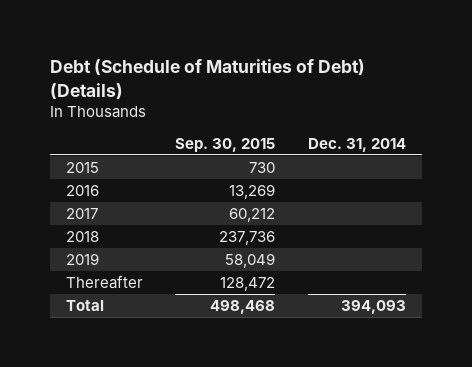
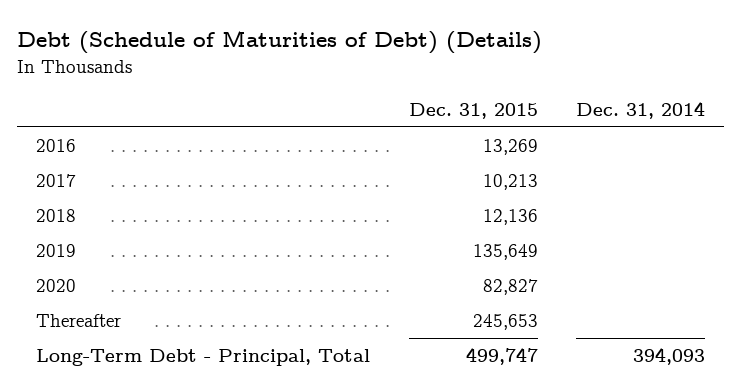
[175,138,276,153] Sep. 30, 2015 -> none
none -> [408,102,538,119] Dec. 31, 2015
[65,161,99,173] 2015 -> none
none -> [36,279,77,293] 2020
[65,299,104,311] Total -> [36,349,371,367] Long-Term Debt - Principal, Total

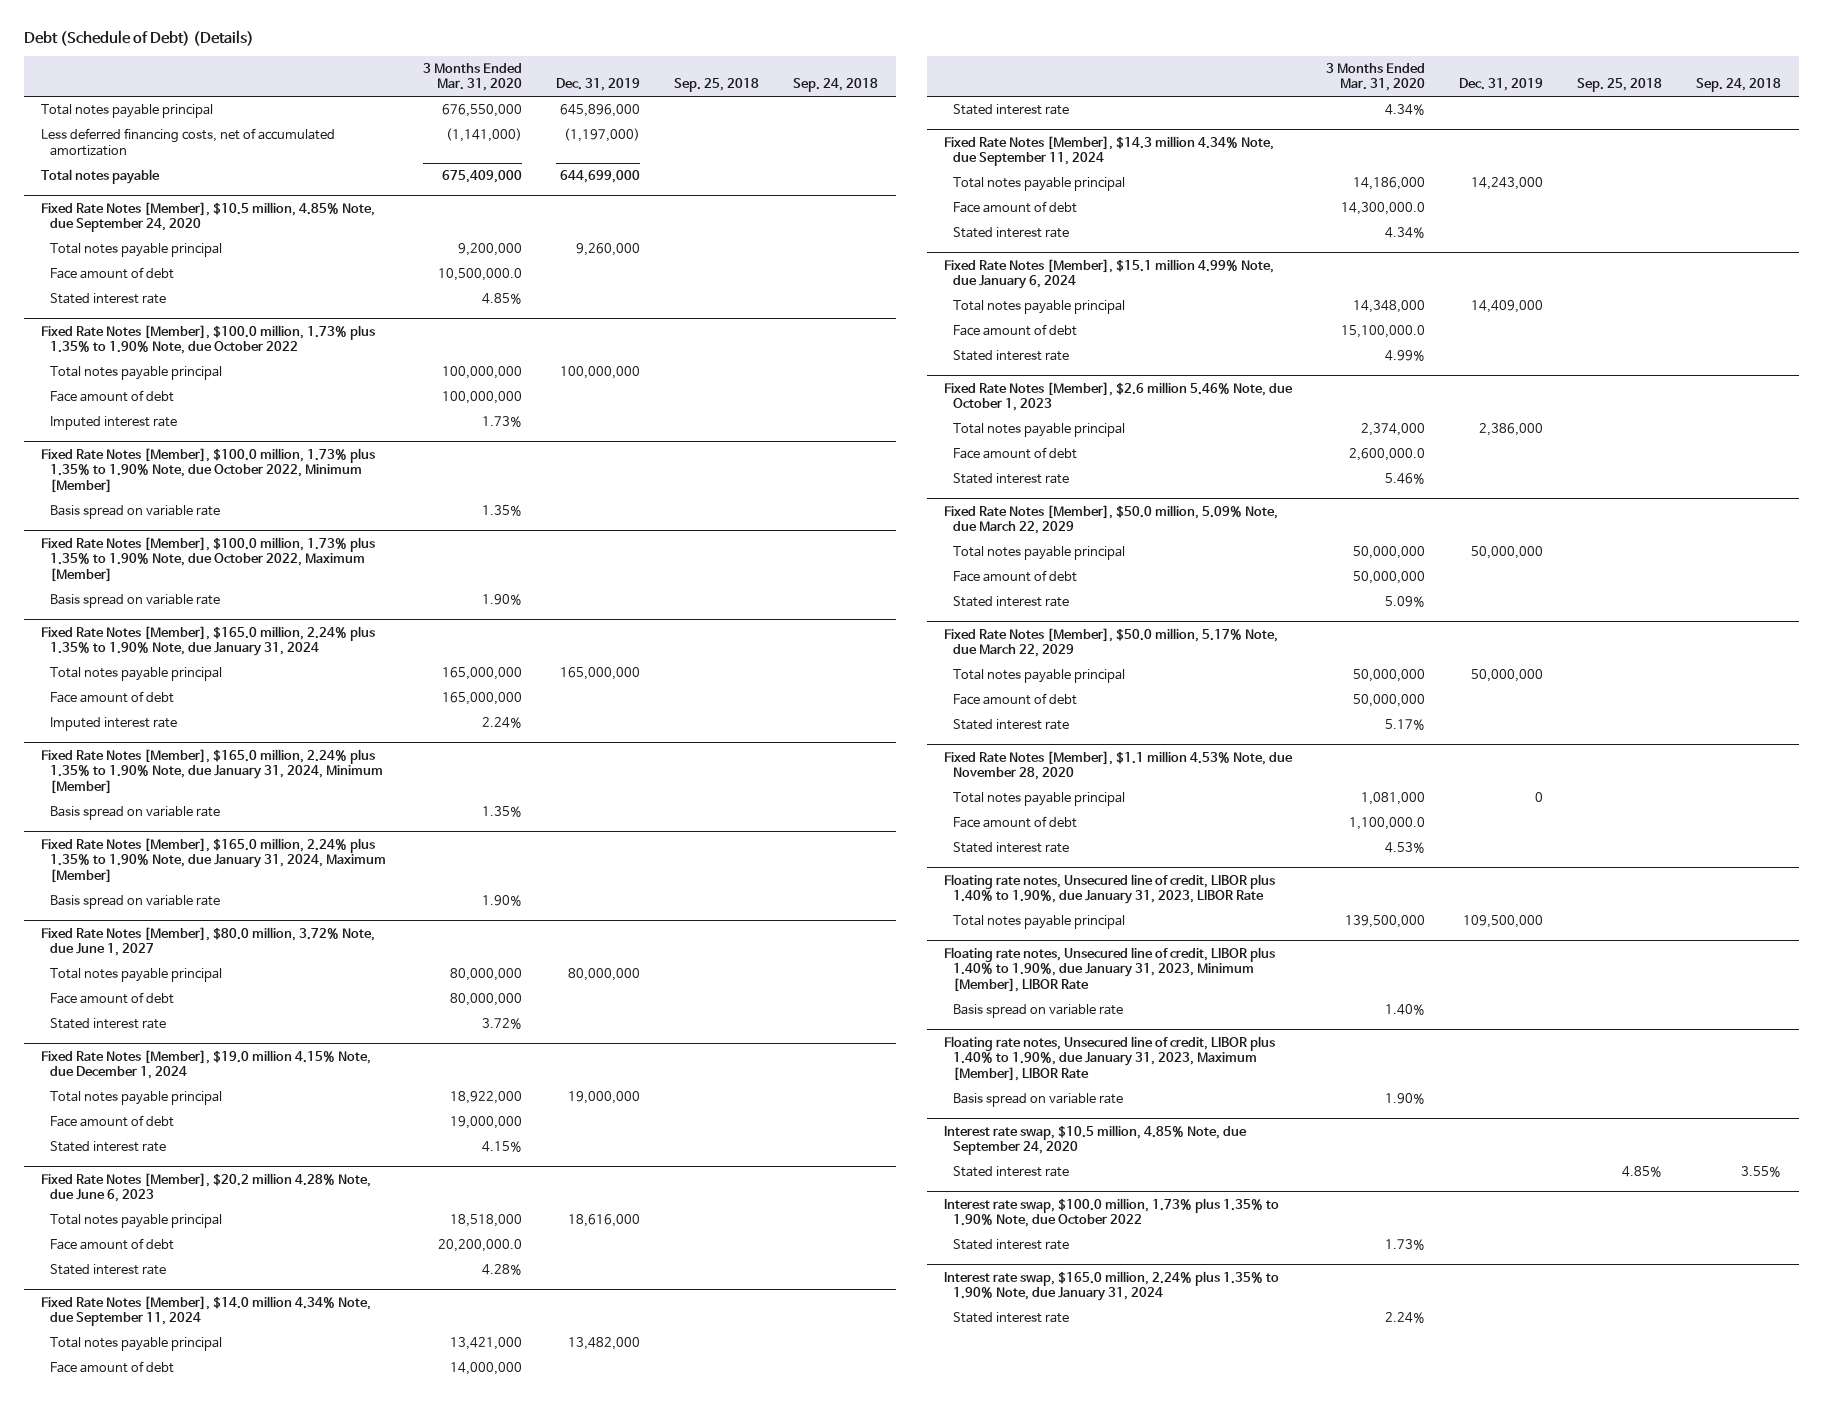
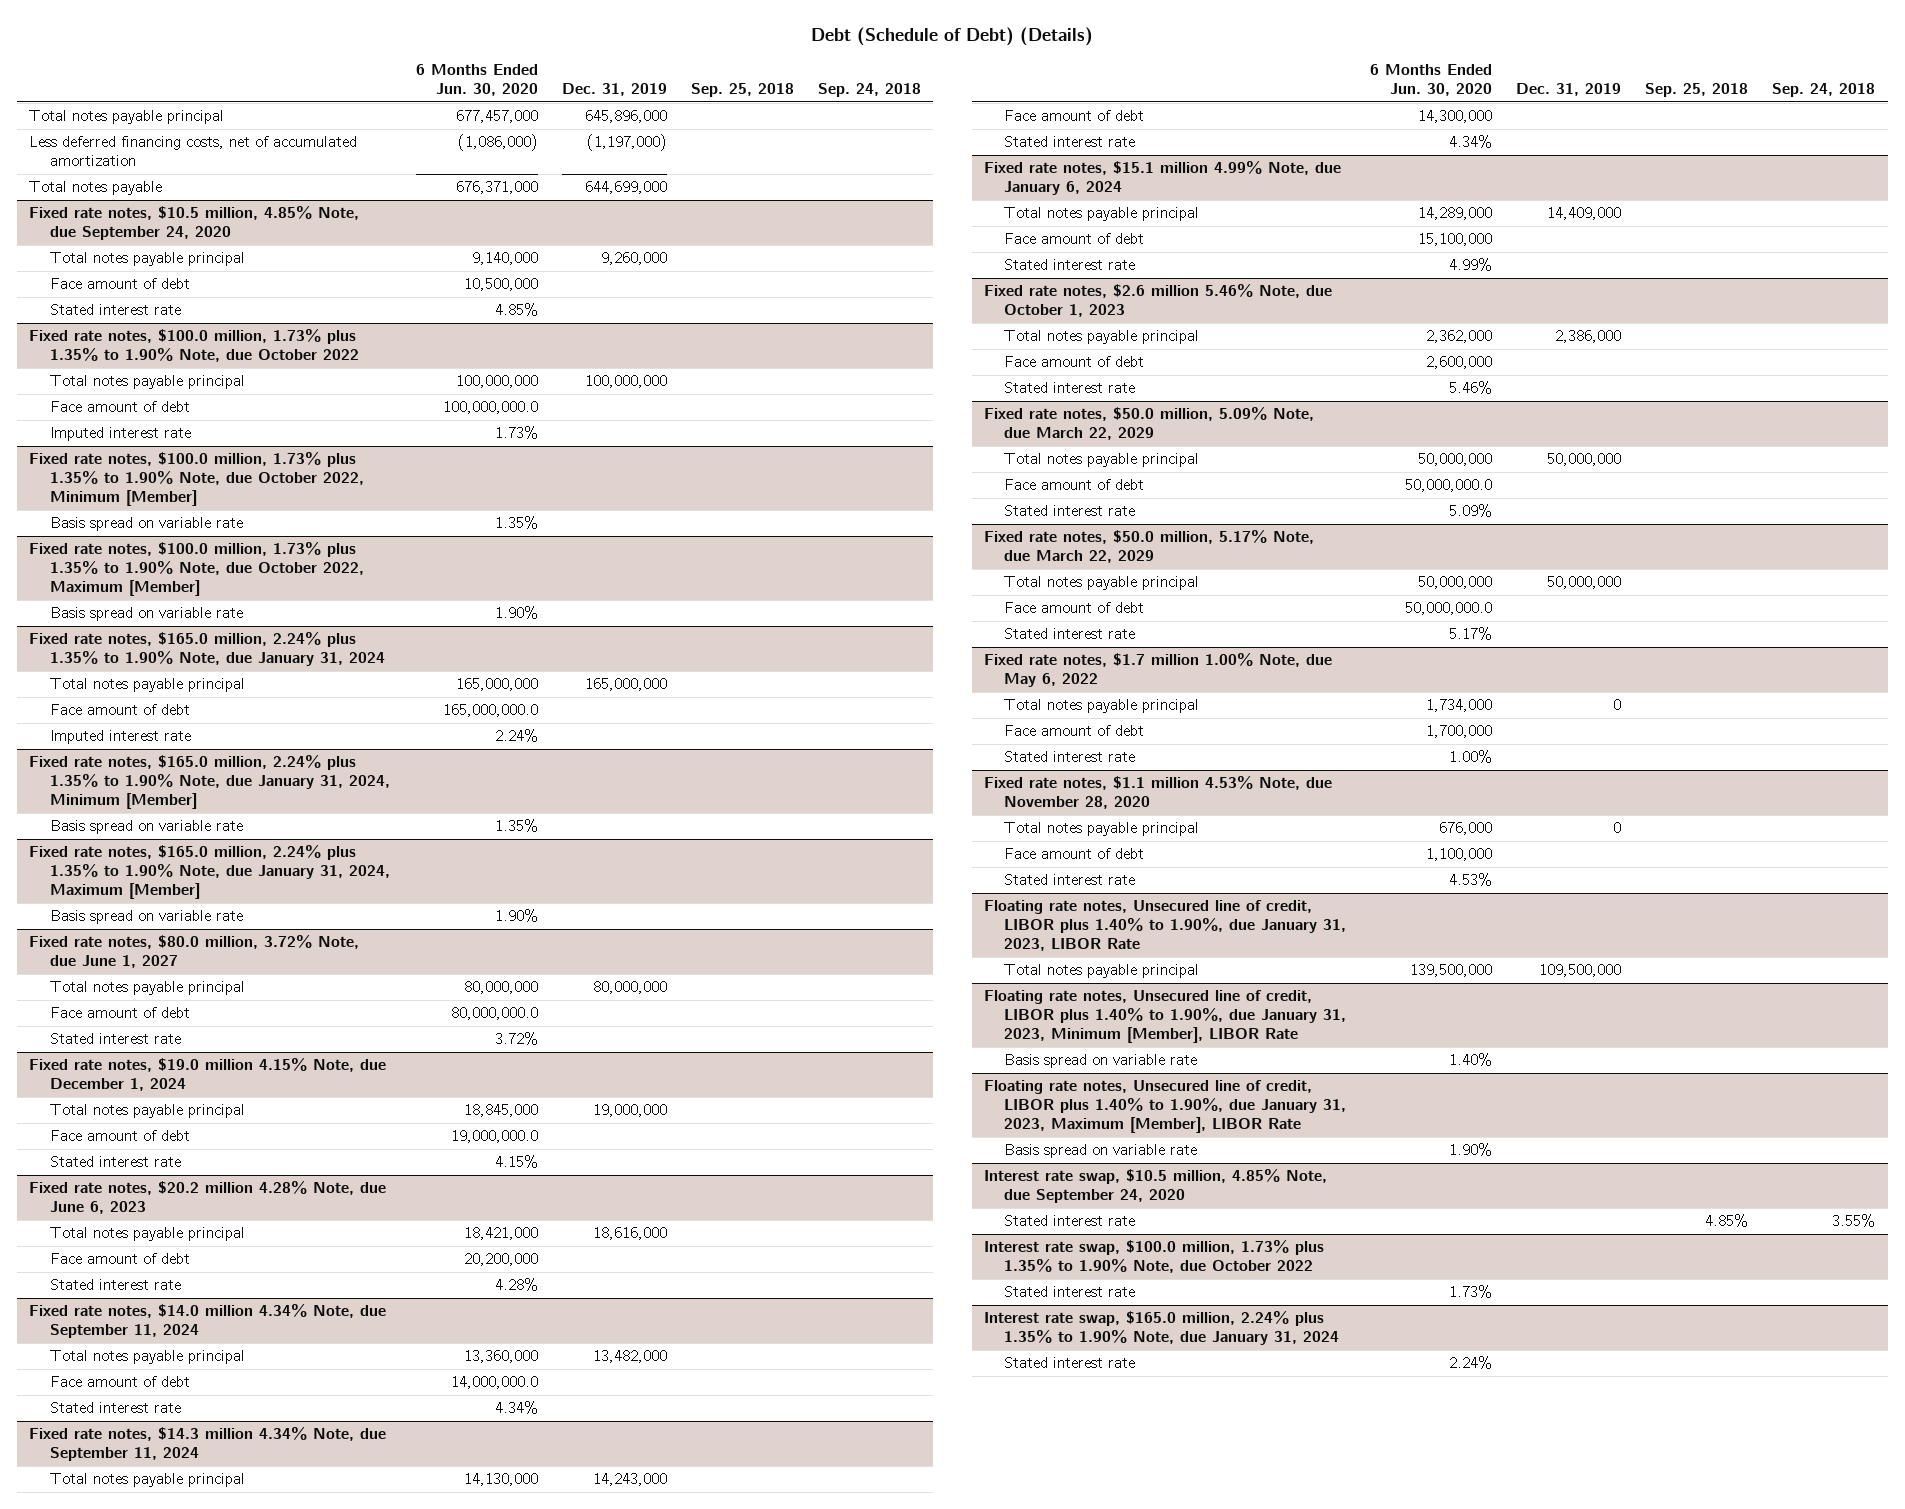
[422,62,522,92] 3 Months Ended Mar. 31, 2020 -> none
none -> [415,63,538,96] 6 Months Ended Jun. 30, 2020
[40,201,375,233] Fixed Rate Notes [Member], $10.5 million, 4.85% Note, due September 24, 2020 -> [29,206,360,241] Fixed rate notes, $10.5 million, 4.85% Note, due September 24, 2020
[40,324,375,355] Fixed Rate Notes [Member], $100.0 million, 1.73% plus 1.35% to 1.90% Note, due October 2022 -> [29,329,359,363] Fixed rate notes, $100.0 million, 1.73% plus 1.35% to 1.90% Note, due October 2022
[40,447,375,493] Fixed Rate Notes [Member], $100.0 million, 1.73% plus 1.35% to 1.90% Note, due October 2022, Minimum [Member] -> [29,452,364,507] Fixed rate notes, $100.0 million, 1.73% plus 1.35% to 1.90% Note, due October 2022, Minimum [Member]
[40,536,375,582] Fixed Rate Notes [Member], $100.0 million, 1.73% plus 1.35% to 1.90% Note, due October 2022, Maximum [Member] -> [29,542,364,597] Fixed rate notes, $100.0 million, 1.73% plus 1.35% to 1.90% Note, due October 2022, Maximum [Member]
[40,625,375,657] Fixed Rate Notes [Member], $165.0 million, 2.24% plus 1.35% to 1.90% Note, due January 31, 2024 -> [29,632,385,667] Fixed rate notes, $165.0 million, 2.24% plus 1.35% to 1.90% Note, due January 31, 2024
[40,748,383,794] Fixed Rate Notes [Member], $165.0 million, 2.24% plus 1.35% to 1.90% Note, due January 31, 2024, Minimum [Member] -> [29,755,390,810] Fixed rate notes, $165.0 million, 2.24% plus 1.35% to 1.90% Note, due January 31, 2024, Minimum [Member]
[40,837,386,883] Fixed Rate Notes [Member], $165.0 million, 2.24% plus 1.35% to 1.90% Note, due January 31, 2024, Maximum [Member] -> [29,845,390,900] Fixed rate notes, $165.0 million, 2.24% plus 1.35% to 1.90% Note, due January 31, 2024, Maximum [Member]
[40,926,375,957] Fixed Rate Notes [Member], $80.0 million, 3.72% Note, due June 1, 2027 -> [29,935,360,969] Fixed rate notes, $80.0 million, 3.72% Note, due June 1, 2027
[40,1049,371,1080] Fixed Rate Notes [Member], $19.0 million 4.15% Note, due December 1, 2024 -> [29,1058,387,1092] Fixed rate notes, $19.0 million 4.15% Note, due December 1, 2024
[40,1172,371,1203] Fixed Rate Notes [Member], $20.2 million 4.28% Note, due June 6, 2023 -> [29,1181,387,1215] Fixed rate notes, $20.2 million 4.28% Note, due June 6, 2023
[40,1295,371,1327] Fixed Rate Notes [Member], $14.0 million 4.34% Note, due September 11, 2024 -> [29,1304,387,1339] Fixed rate notes, $14.0 million 4.34% Note, due September 11, 2024
[943,135,1274,167] Fixed Rate Notes [Member], $14.3 million 4.34% Note, due September 11, 2024 -> [29,1427,387,1462] Fixed rate notes, $14.3 million 4.34% Note, due September 11, 2024
[943,258,1274,290] Fixed Rate Notes [Member], $15.1 million 4.99% Note, due January 6, 2024 -> [983,161,1341,196] Fixed rate notes, $15.1 million 4.99% Note, due January 6, 2024
[943,381,1293,412] Fixed Rate Notes [Member], $2.6 million 5.46% Note, due October 1, 2023 -> [983,284,1332,318] Fixed rate notes, $2.6 million 5.46% Note, due October 1, 2023
[943,504,1278,535] Fixed Rate Notes [Member], $50.0 million, 5.09% Note, due March 22, 2029 -> [983,407,1314,441] Fixed rate notes, $50.0 million, 5.09% Note, due March 22, 2029
[943,627,1278,658] Fixed Rate Notes [Member], $50.0 million, 5.17% Note, due March 22, 2029 -> [983,530,1314,564] Fixed rate notes, $50.0 million, 5.17% Note, due March 22, 2029
none -> [983,653,1332,688] Fixed rate notes, $1.7 million 1.00% Note, due May 6, 2022
none -> [1004,699,1200,714] Total notes payable principal
none -> [1004,725,1145,737] Face amount of debt
none -> [1004,751,1136,763] Stated interest rate
[943,750,1293,781] Fixed Rate Notes [Member], $1.1 million 4.53% Note, due November 28, 2020 -> [983,776,1332,810] Fixed rate notes, $1.1 million 4.53% Note, due November 28, 2020

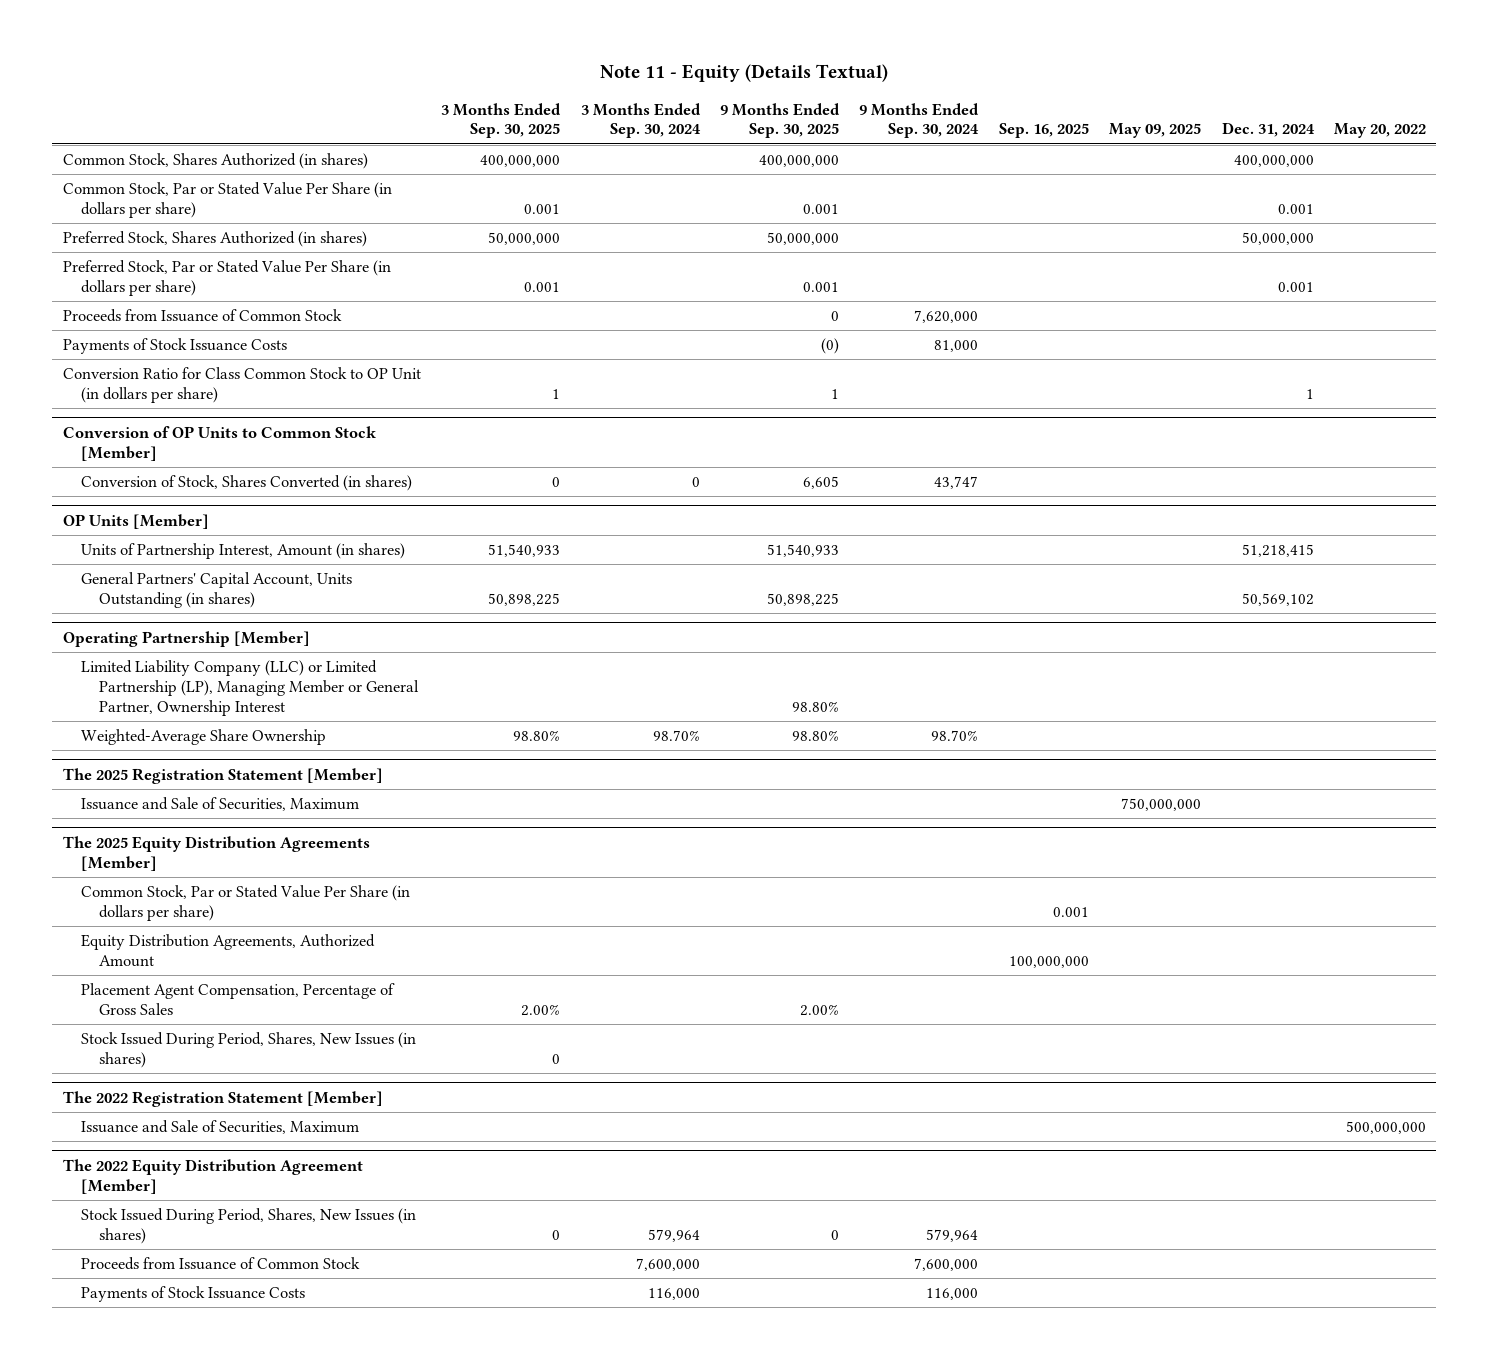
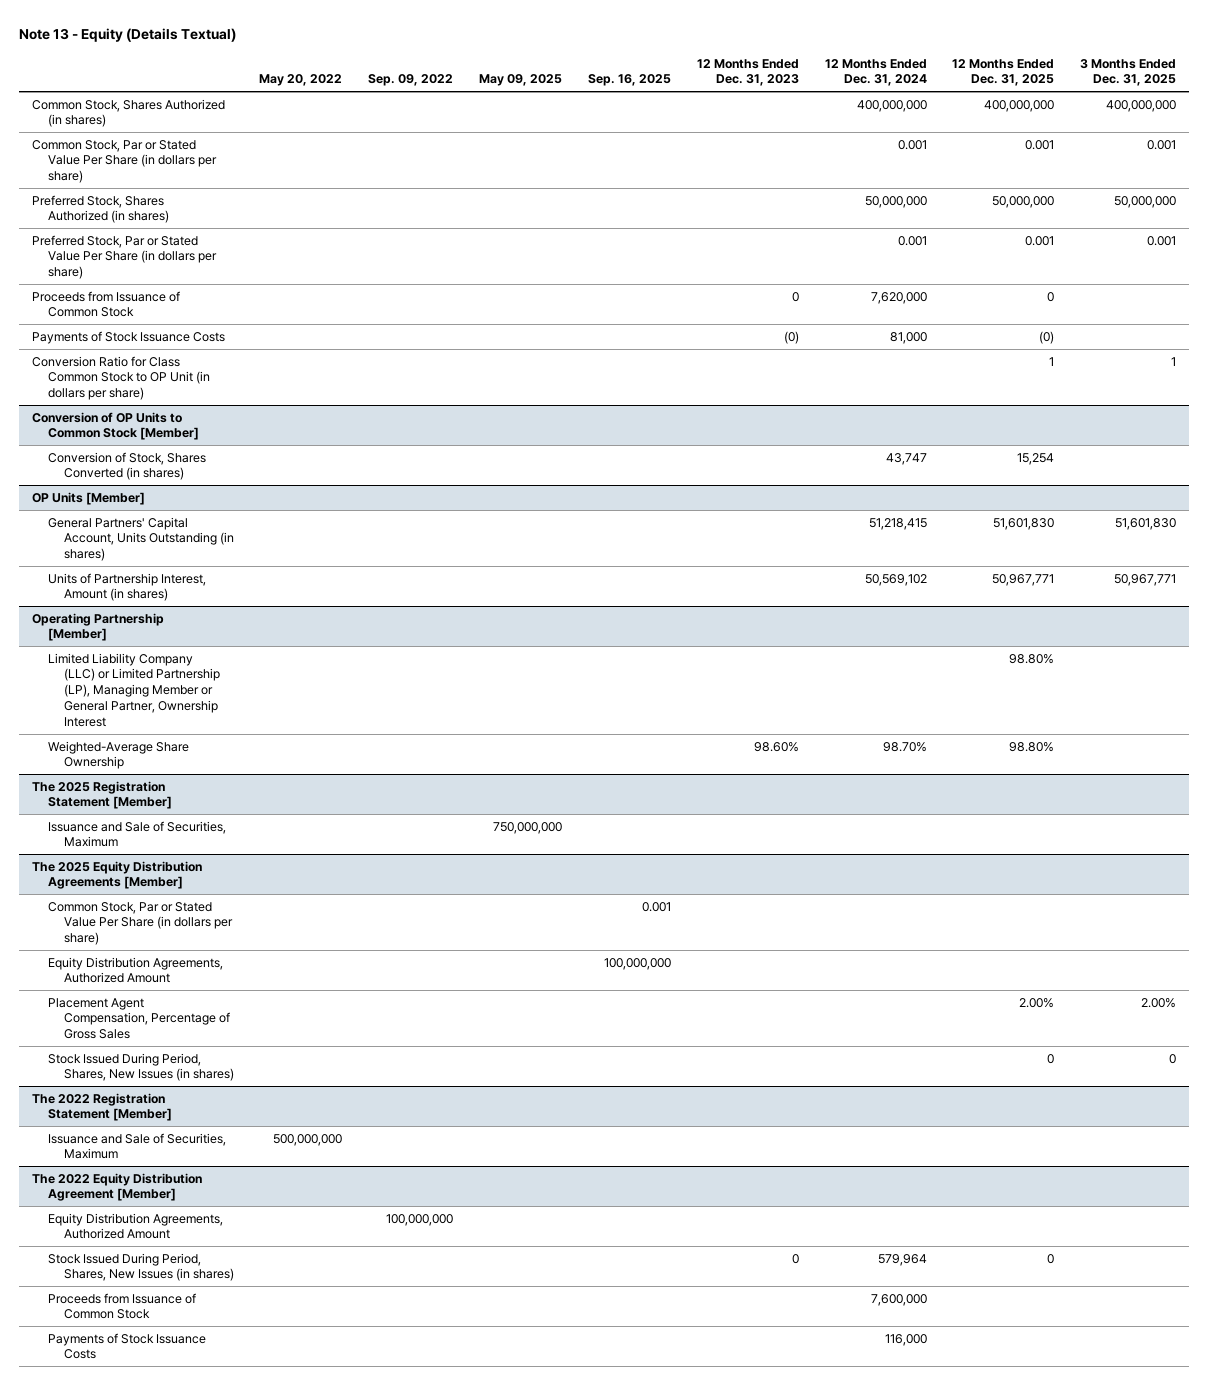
[600,63,889,82] Note 11 - Equity (Details Textual) -> [19,27,237,42] Note 13 - Equity (Details Textual)
[441,102,562,139] 3 Months Ended Sep. 30, 2025 -> none
[580,102,701,139] 3 Months Ended Sep. 30, 2024 -> none
[719,102,840,139] 9 Months Ended Sep. 30, 2025 -> none
[859,102,980,139] 9 Months Ended Sep. 30, 2024 -> none
[1221,122,1315,138] Dec. 31, 2024 -> none
none -> [368,74,454,87] Sep. 09, 2022
none -> [696,58,799,87] 12 Months Ended Dec. 31, 2023
none -> [824,58,927,87] 12 Months Ended Dec. 31, 2024
none -> [952,58,1055,87] 12 Months Ended Dec. 31, 2025
none -> [1080,58,1177,87] 3 Months Ended Dec. 31, 2025
[80,543,405,560] Units of Partnership Interest, Amount (in shares) -> [47,572,206,602] Units of Partnership Interest, Amount (in shares)
none -> [47,1212,223,1240] Equity Distribution Agreements, Authorized Amount

